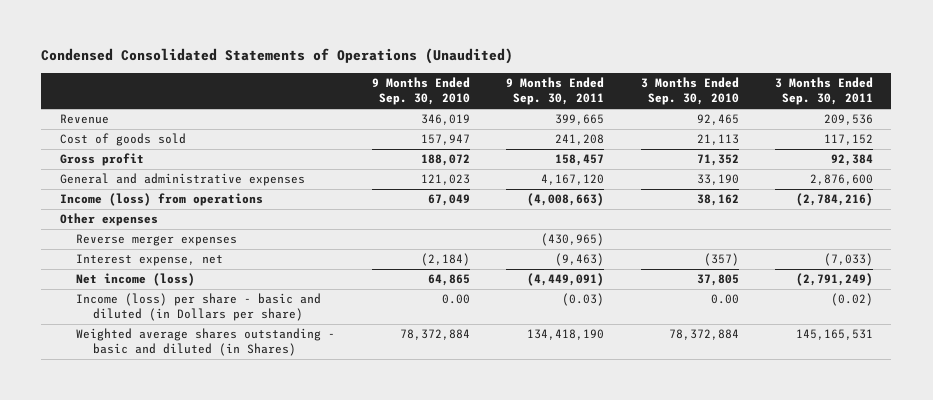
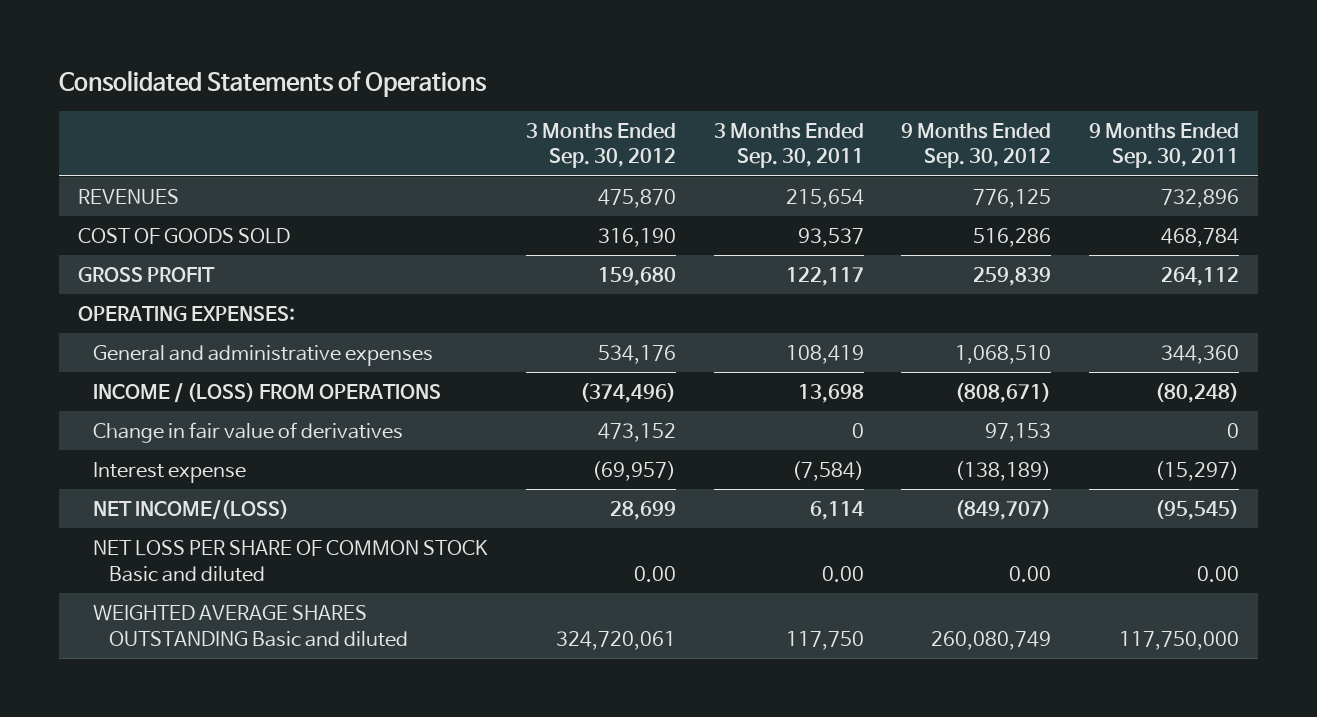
[41,48,514,65] Condensed Consolidated Statements of Operations (Unaudited) -> [59,71,488,98] Consolidated Statements of Operations
[371,77,470,106] 9 Months Ended Sep. 30, 2010 -> none
[640,77,739,106] 3 Months Ended Sep. 30, 2010 -> none
none -> [525,122,676,169] 3 Months Ended Sep. 30, 2012
none -> [901,122,1052,169] 9 Months Ended Sep. 30, 2012
[59,114,109,125] Revenue -> none
[59,213,158,227] Other expenses -> none
[76,234,238,247] Reverse merger expenses -> none
none -> [77,189,179,205] REVENUES
[59,133,186,147] Cost of goods sold -> [77,228,290,245] COST OF GOODS SOLD
[555,134,605,146] 241,208 -> [1161,228,1240,248] 468,784
[824,134,874,146] 117,152 -> [797,228,864,248] 93,537
[59,153,144,167] Gross profit -> [77,267,215,284] GROSS PROFIT
[555,154,605,167] 158,457 -> [1161,267,1240,287] 264,112
[831,154,874,167] 92,384 -> [785,267,864,287] 122,117
none -> [77,306,295,323] OPERATING EXPENSES:
[541,174,605,186] 4,167,120 -> [1161,345,1240,365] 344,360
[810,174,874,186] 2,876,600 -> [785,345,864,365] 108,419
[59,193,263,207] Income (loss) from operations -> [93,383,442,404] INCOME / (LOSS) FROM OPERATIONS
[527,193,605,207] (4,008,663) -> [1155,383,1240,404] (80,248)
[796,193,874,207] (2,784,216) -> [797,384,864,404] 13,698
none -> [93,422,404,444] Change in fair value of derivatives
[76,254,224,267] Interest expense, net -> [93,462,247,484] Interest expense
[555,253,605,267] (9,463) -> [1155,461,1240,482] (15,297)
[824,253,874,267] (7,033) -> [791,461,864,482] (7,584)
[76,273,196,287] Net income (loss) -> [93,500,290,521] NET INCOME/(LOSS)
[527,273,605,287] (4,449,091) -> [1155,500,1240,521] (95,545)
[796,273,874,287] (2,791,249) -> [809,501,864,521] 6,114
[76,293,322,322] Income (loss) per share - basic and diluted (in Dollars per share) -> [93,540,489,582] NET LOSS PER SHARE OF COMMON STOCK Basic and diluted
[562,293,605,307] (0.03) -> [1197,565,1240,582] 0.00
[831,293,874,307] (0.02) -> [821,565,864,582] 0.00
[76,328,336,357] Weighted average shares outstanding - basic and diluted (in Shares) -> [93,605,408,647] WEIGHTED AVERAGE SHARES OUTSTANDING Basic and diluted
[527,329,605,341] 134,418,190 -> [1119,630,1240,650] 117,750,000
[796,329,874,341] 145,165,531 -> [785,630,864,650] 117,750

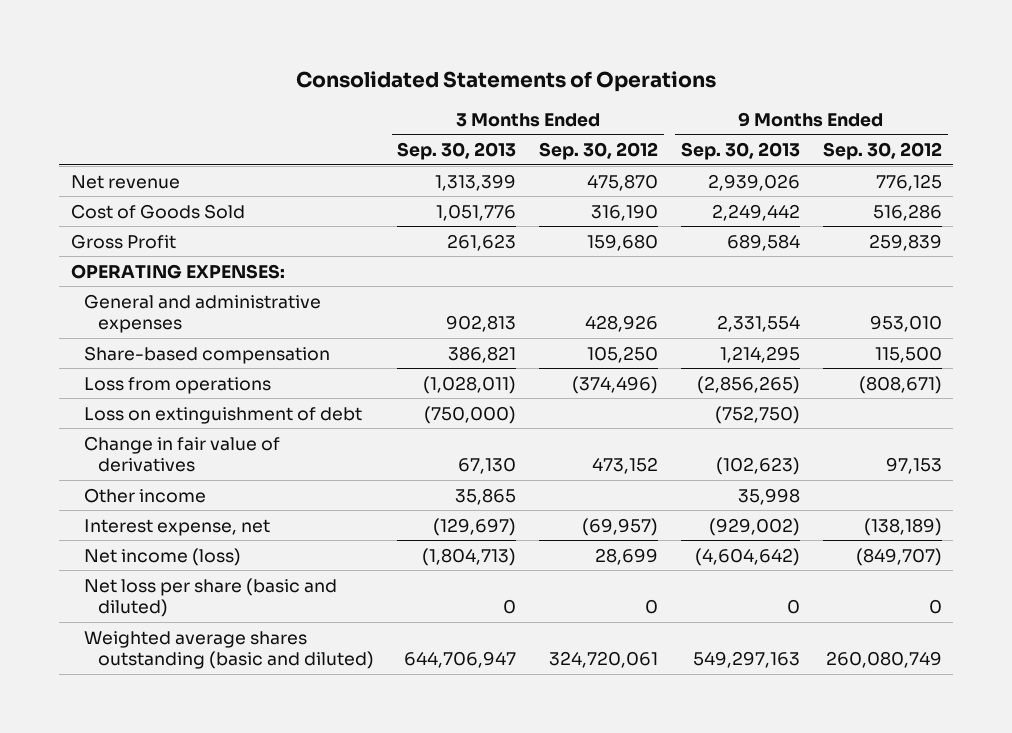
[713,122,864,169] 3 Months Ended Sep. 30, 2011 -> none
[1089,122,1240,169] 9 Months Ended Sep. 30, 2011 -> none
none -> [397,142,517,161] Sep. 30, 2013
none -> [681,142,801,161] Sep. 30, 2013
[77,189,179,205] REVENUES -> [70,174,180,189] Net revenue
[77,228,290,245] COST OF GOODS SOLD -> [70,203,245,219] Cost of Goods Sold
[77,267,215,284] GROSS PROFIT -> [70,233,176,249] Gross Profit
[597,345,676,365] 534,176 -> [585,315,659,333] 428,926
[955,345,1052,365] 1,068,510 -> [869,315,942,333] 953,010
none -> [84,345,331,364] Share-based compensation
[93,383,442,404] INCOME / (LOSS) FROM OPERATIONS -> [84,376,272,394] Loss from operations
none -> [84,406,363,424] Loss on extinguishment of debt
none -> [84,487,207,503] Other income
[93,462,247,484] Interest expense -> [84,518,271,536] Interest expense, net
[93,500,290,521] NET INCOME/(LOSS) -> [84,547,242,566] Net income (loss)
[93,540,489,582] NET LOSS PER SHARE OF COMMON STOCK Basic and diluted -> [84,577,338,618] Net loss per share (basic and diluted)
[633,565,676,582] 0.00 -> [645,599,659,615] 0
[1009,565,1052,582] 0.00 -> [928,599,942,615] 0
[93,605,408,647] WEIGHTED AVERAGE SHARES OUTSTANDING Basic and diluted -> [84,630,375,670] Weighted average shares outstanding (basic and diluted)

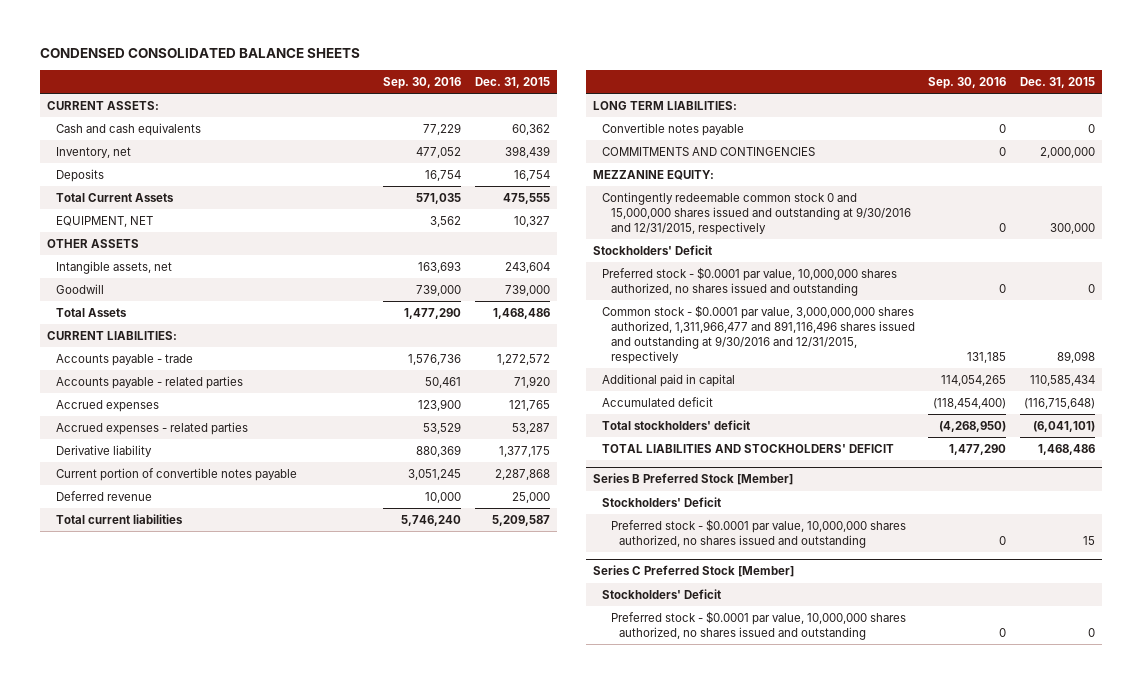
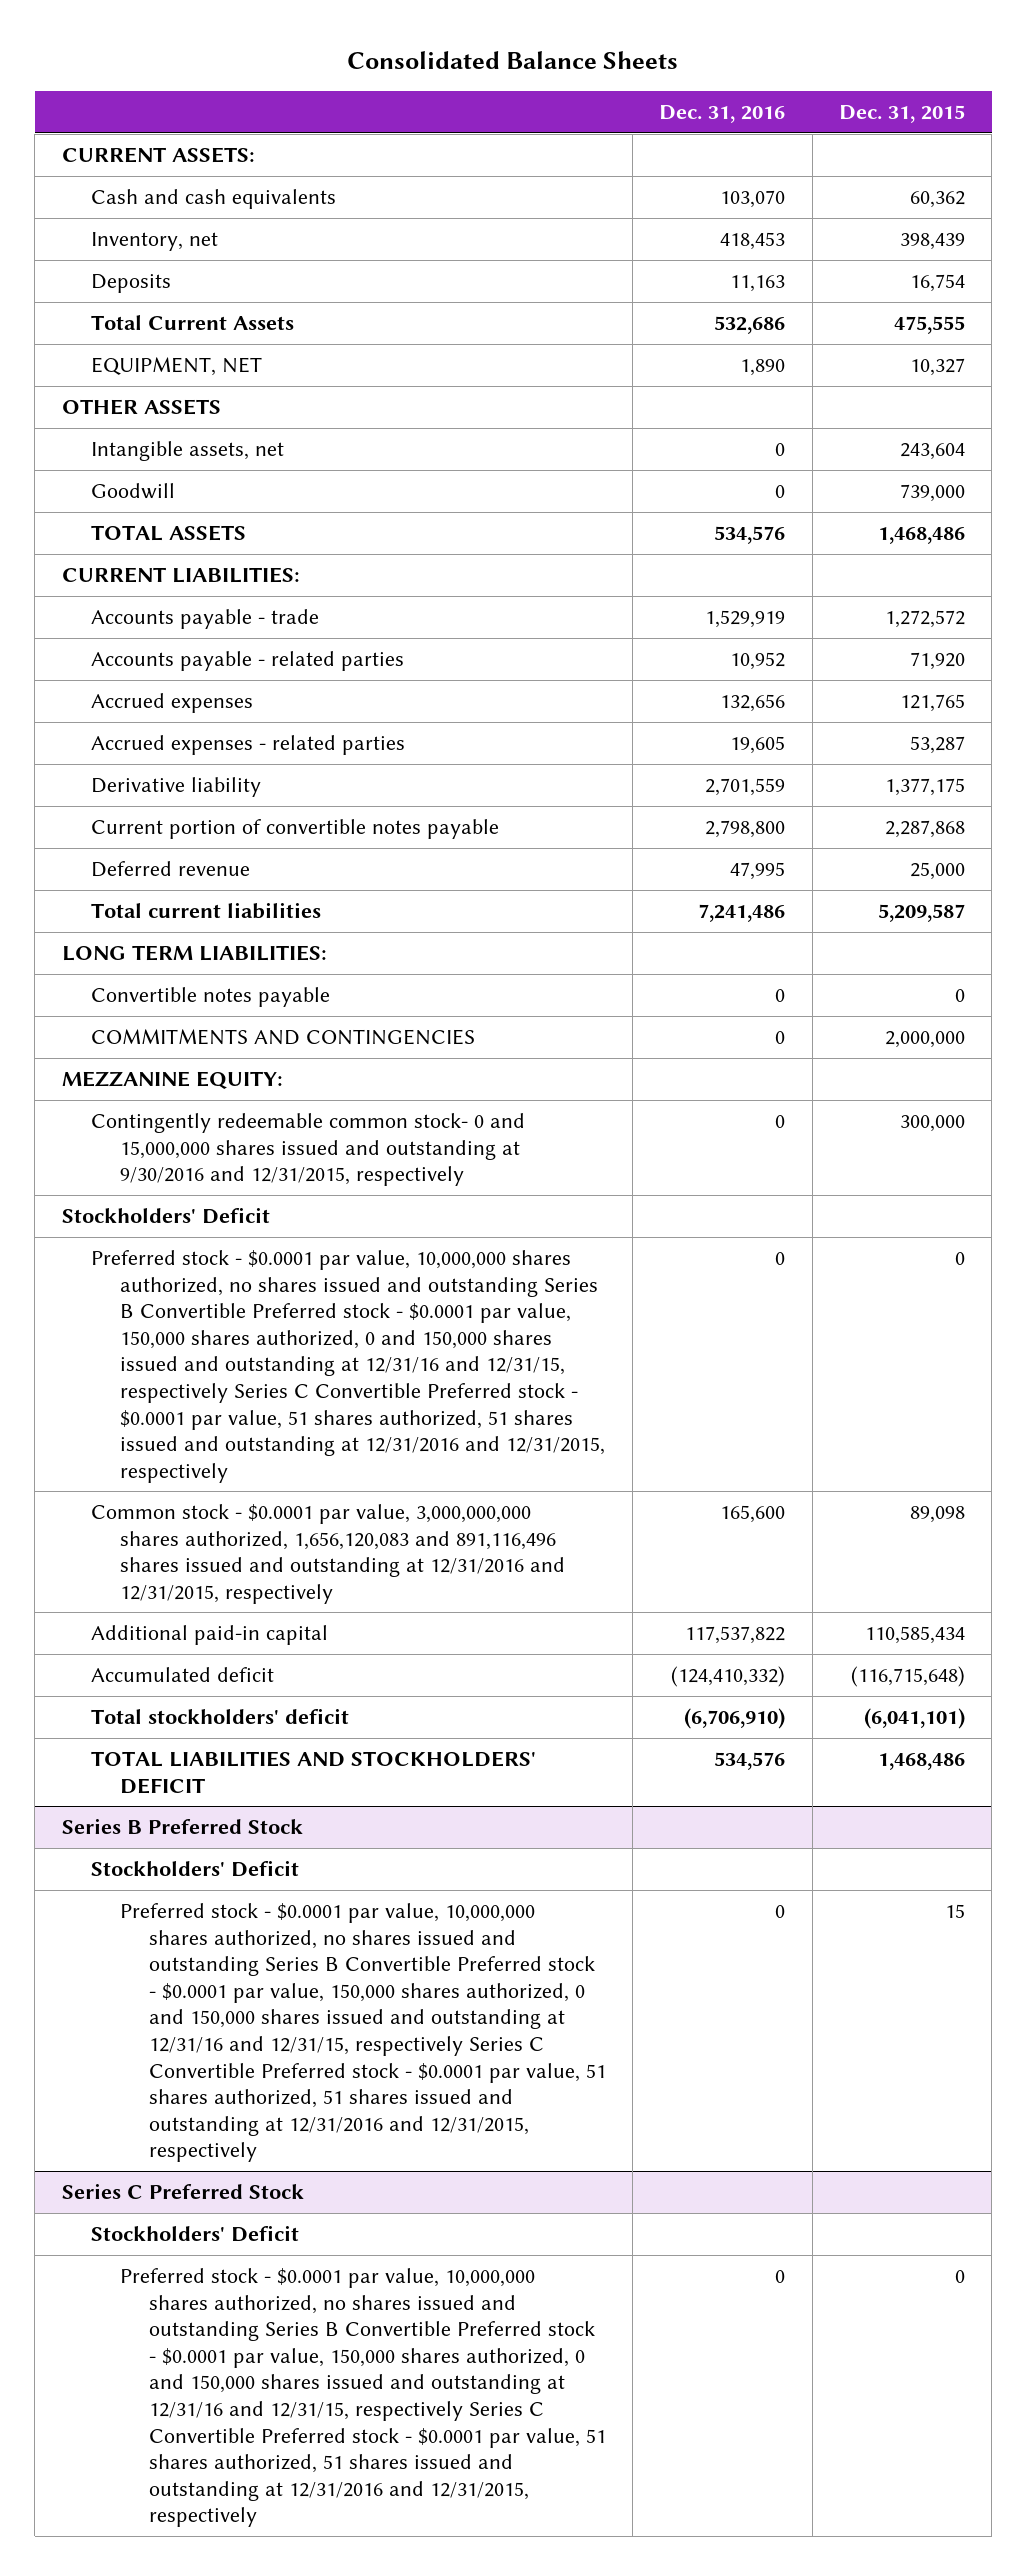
[40,48,361,59] CONDENSED CONSOLIDATED BALANCE SHEETS -> [347,50,679,69] Consolidated Balance Sheets
[382,76,461,89] Sep. 30, 2016 -> none
none -> [659,104,786,123] Dec. 31, 2016
[56,307,128,317] Total Assets -> [90,524,246,541] TOTAL ASSETS
[601,191,911,235] Contingently redeemable common stock 0 and 15,000,000 shares issued and outstanding at 9/30/2016 and 12/31/2015, respectively -> [90,1112,525,1187] Contingently redeemable common stock- 0 and 15,000,000 shares issued and outstanding at 9/30/2016 and 12/31/2015, respectively
[601,266,897,296] Preferred stock - $0.0001 par value, 10,000,000 shares authorized, no shares issued and outstanding -> [90,1249,605,1483] Preferred stock - $0.0001 par value, 10,000,000 shares authorized, no shares issued and outstanding Series B Convertible Preferred stock - $0.0001 par value, 150,000 shares authorized, 0 and 150,000 shares issued and outstanding at 12/31/16 and 12/31/15, respectively Series C Convertible Preferred stock - $0.0001 par value, 51 shares authorized, 51 shares issued and outstanding at 12/31/2016 and 12/31/2015, respectively
[601,304,915,365] Common stock - $0.0001 par value, 3,000,000,000 shares authorized, 1,311,966,477 and 891,116,496 shares issued and outstanding at 9/30/2016 and 12/31/2015, respectively -> [90,1503,565,1604] Common stock - $0.0001 par value, 3,000,000,000 shares authorized, 1,656,120,083 and 891,116,496 shares issued and outstanding at 12/31/2016 and 12/31/2015, respectively
[601,373,735,387] Additional paid in capital -> [90,1624,328,1645] Additional paid-in capital
[592,473,793,486] Series B Preferred Stock [Member] -> [61,1817,303,1834] Series B Preferred Stock
[610,518,906,548] Preferred stock - $0.0001 par value, 10,000,000 shares authorized, no shares issued and outstanding -> [119,1902,606,2163] Preferred stock - $0.0001 par value, 10,000,000 shares authorized, no shares issued and outstanding Series B Convertible Preferred stock - $0.0001 par value, 150,000 shares authorized, 0 and 150,000 shares issued and outstanding at 12/31/16 and 12/31/15, respectively Series C Convertible Preferred stock - $0.0001 par value, 51 shares authorized, 51 shares issued and outstanding at 12/31/2016 and 12/31/2015, respectively
[592,565,794,578] Series C Preferred Stock [Member] -> [61,2182,304,2199] Series C Preferred Stock
[610,610,906,640] Preferred stock - $0.0001 par value, 10,000,000 shares authorized, no shares issued and outstanding -> [119,2267,606,2528] Preferred stock - $0.0001 par value, 10,000,000 shares authorized, no shares issued and outstanding Series B Convertible Preferred stock - $0.0001 par value, 150,000 shares authorized, 0 and 150,000 shares issued and outstanding at 12/31/16 and 12/31/15, respectively Series C Convertible Preferred stock - $0.0001 par value, 51 shares authorized, 51 shares issued and outstanding at 12/31/2016 and 12/31/2015, respectively

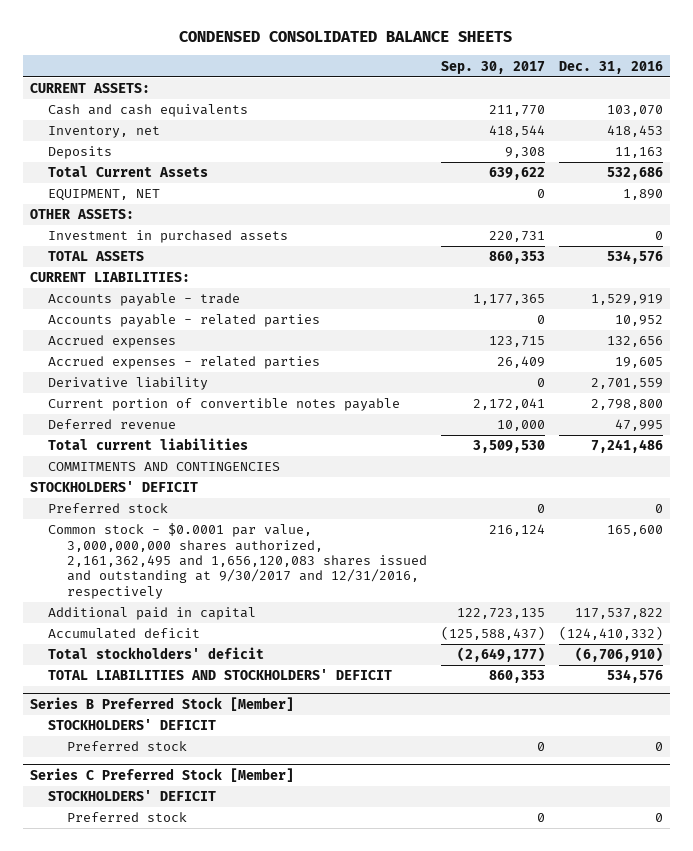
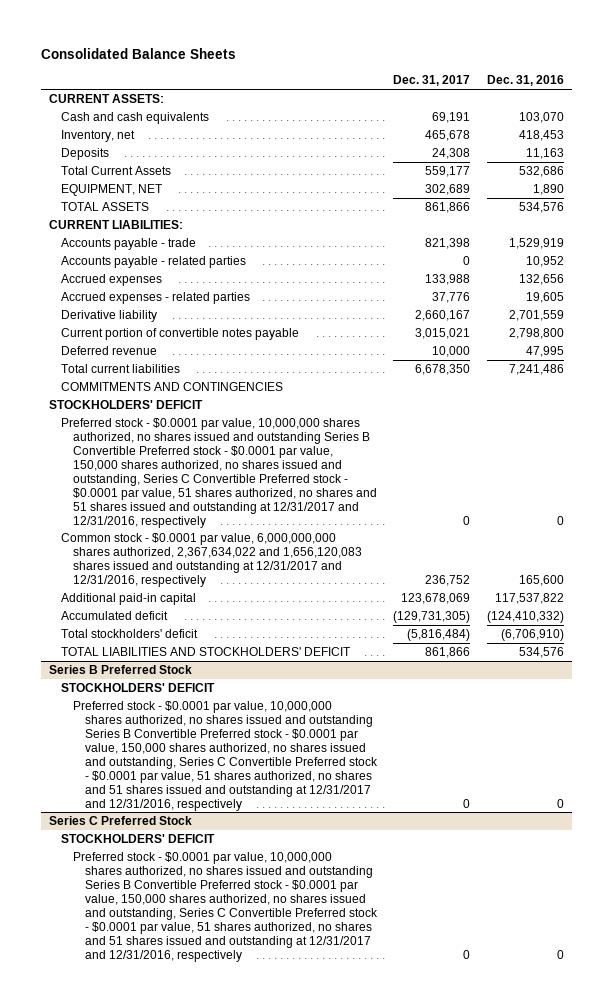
[179,31,513,43] CONDENSED CONSOLIDATED BALANCE SHEETS -> [40,48,236,60] Consolidated Balance Sheets
[441,60,546,74] Sep. 30, 2017 -> none
none -> [393,75,471,87] Dec. 31, 2017
[29,209,134,220] OTHER ASSETS: -> none
[48,230,289,244] Investment in purchased assets -> none
[48,503,169,514] Preferred stock -> [60,418,377,528] Preferred stock - $0.0001 par value, 10,000,000 shares authorized, no shares issued and outstanding Series B Convertible Preferred stock - $0.0001 par value, 150,000 shares authorized, no shares issued and outstanding, Series C Convertible Preferred stock - $0.0001 par value, 51 shares authorized, no shares and 51 shares issued and outstanding at 12/31/2017 and 12/31/2016, respectively
[48,523,428,599] Common stock - $0.0001 par value, 3,000,000,000 shares authorized, 2,161,362,495 and 1,656,120,083 shares issued and outstanding at 9/30/2017 and 12/31/2016, respectively -> [60,533,362,587] Common stock - $0.0001 par value, 6,000,000,000 shares authorized, 2,367,634,022 and 1,656,120,083 shares issued and outstanding at 12/31/2017 and 12/31/2016, respectively
[48,607,257,621] Additional paid in capital -> [60,593,196,606] Additional paid-in capital
[29,696,294,711] Series B Preferred Stock [Member] -> [48,665,192,675] Series B Preferred Stock
[67,741,188,752] Preferred stock -> [72,701,378,811] Preferred stock - $0.0001 par value, 10,000,000 shares authorized, no shares issued and outstanding Series B Convertible Preferred stock - $0.0001 par value, 150,000 shares authorized, no shares issued and outstanding, Series C Convertible Preferred stock - $0.0001 par value, 51 shares authorized, no shares and 51 shares issued and outstanding at 12/31/2017 and 12/31/2016, respectively
[29,767,294,782] Series C Preferred Stock [Member] -> [48,816,192,826] Series C Preferred Stock
[67,812,188,823] Preferred stock -> [72,852,378,962] Preferred stock - $0.0001 par value, 10,000,000 shares authorized, no shares issued and outstanding Series B Convertible Preferred stock - $0.0001 par value, 150,000 shares authorized, no shares issued and outstanding, Series C Convertible Preferred stock - $0.0001 par value, 51 shares authorized, no shares and 51 shares issued and outstanding at 12/31/2017 and 12/31/2016, respectively

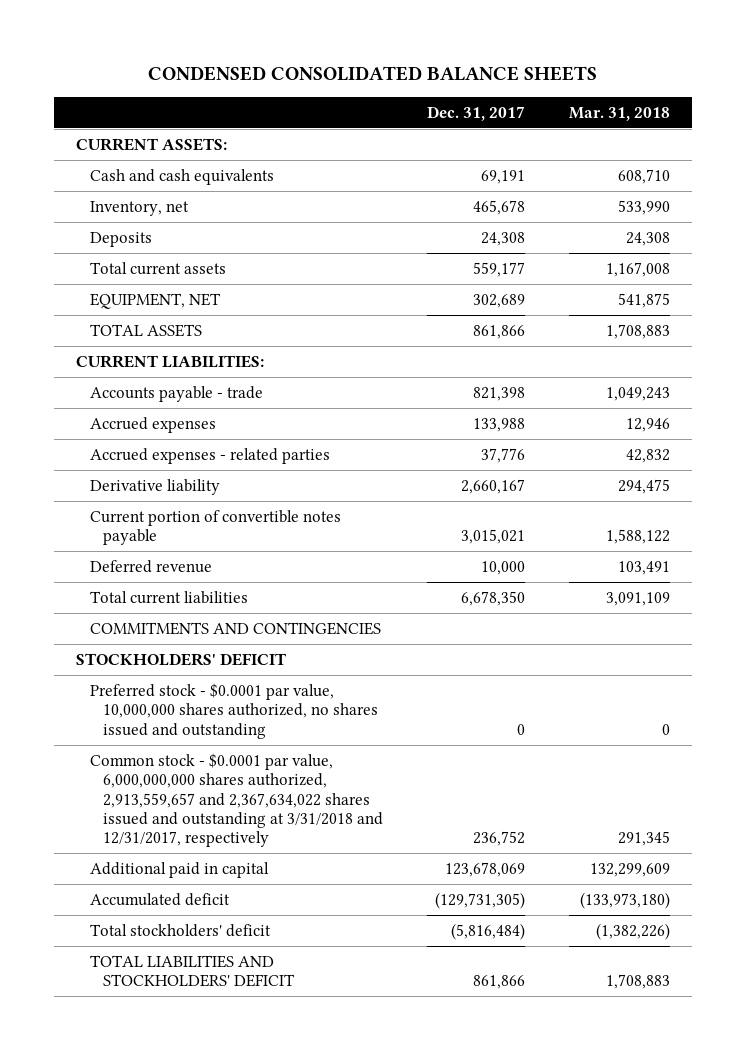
[40,48,236,60] Consolidated Balance Sheets -> [148,66,598,82] CONDENSED CONSOLIDATED BALANCE SHEETS
[486,75,564,87] Dec. 31, 2016 -> none
none -> [569,107,671,122] Mar. 31, 2018
[60,166,171,176] Total Current Assets -> [89,261,226,275] Total current assets
[60,256,246,269] Accounts payable - related parties -> none
[60,418,377,528] Preferred stock - $0.0001 par value, 10,000,000 shares authorized, no shares issued and outstanding Series B Convertible Preferred stock - $0.0001 par value, 150,000 shares authorized, no shares issued and outstanding, Series C Convertible Preferred stock - $0.0001 par value, 51 shares authorized, no shares and 51 shares issued and outstanding at 12/31/2017 and 12/31/2016, respectively -> [89,682,378,739] Preferred stock - $0.0001 par value, 10,000,000 shares authorized, no shares issued and outstanding
[60,533,362,587] Common stock - $0.0001 par value, 6,000,000,000 shares authorized, 2,367,634,022 and 1,656,120,083 shares issued and outstanding at 12/31/2017 and 12/31/2016, respectively -> [89,752,383,848] Common stock - $0.0001 par value, 6,000,000,000 shares authorized, 2,913,559,657 and 2,367,634,022 shares issued and outstanding at 3/31/2018 and 12/31/2017, respectively
[60,593,196,606] Additional paid-in capital -> [89,861,269,878] Additional paid in capital
[48,665,192,675] Series B Preferred Stock -> none
[60,683,215,693] STOCKHOLDERS' DEFICIT -> none
[72,701,378,811] Preferred stock - $0.0001 par value, 10,000,000 shares authorized, no shares issued and outstanding Series B Convertible Preferred stock - $0.0001 par value, 150,000 shares authorized, no shares issued and outstanding, Series C Convertible Preferred stock - $0.0001 par value, 51 shares authorized, no shares and 51 shares issued and outstanding at 12/31/2017 and 12/31/2016, respectively -> none
[48,816,192,826] Series C Preferred Stock -> none
[60,834,215,844] STOCKHOLDERS' DEFICIT -> none
[72,852,378,962] Preferred stock - $0.0001 par value, 10,000,000 shares authorized, no shares issued and outstanding Series B Convertible Preferred stock - $0.0001 par value, 150,000 shares authorized, no shares issued and outstanding, Series C Convertible Preferred stock - $0.0001 par value, 51 shares authorized, no shares and 51 shares issued and outstanding at 12/31/2017 and 12/31/2016, respectively -> none

